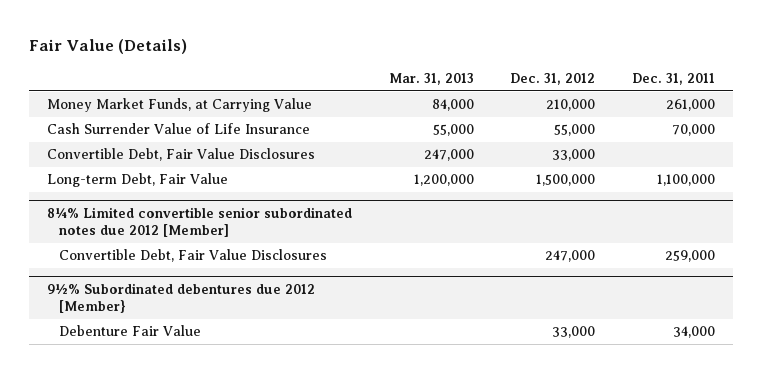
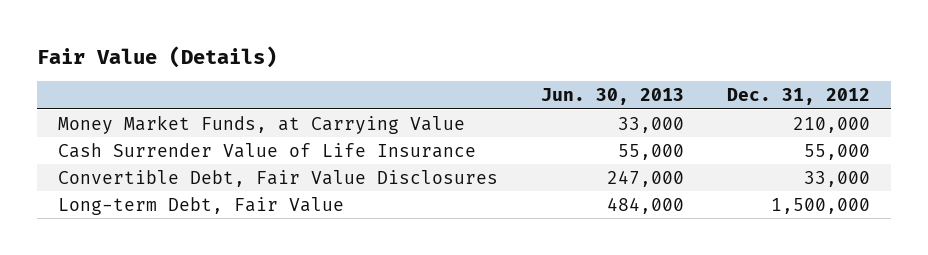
[388,72,474,85] Mar. 31, 2013 -> none
[631,72,715,85] Dec. 31, 2011 -> none
none -> [540,88,684,106] Jun. 30, 2013
[47,206,353,237] 8¼% Limited convertible senior subordinated notes due 2012 [Member] -> none
[58,249,327,263] Convertible Debt, Fair Value Disclosures -> none
[47,282,316,313] 9½% Subordinated debentures due 2012 [Member} -> none
[58,325,201,337] Debenture Fair Value -> none

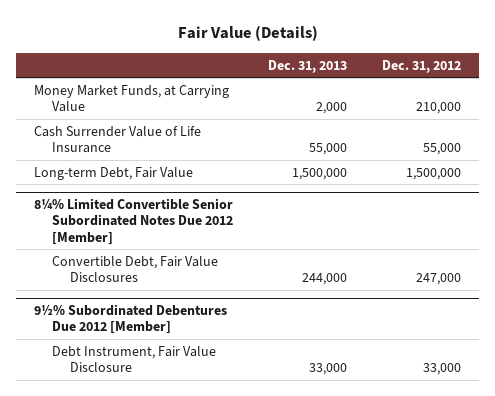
[540,88,684,106] Jun. 30, 2013 -> none
none -> [268,59,348,73] Dec. 31, 2013
[58,169,499,187] Convertible Debt, Fair Value Disclosures -> none
none -> [34,198,234,245] 8¼% Limited Convertible Senior Subordinated Notes Due 2012 [Member]
none -> [51,255,218,283] Convertible Debt, Fair Value Disclosures
none -> [34,304,228,335] 9½% Subordinated Debentures Due 2012 [Member]
none -> [51,345,216,373] Debt Instrument, Fair Value Disclosure

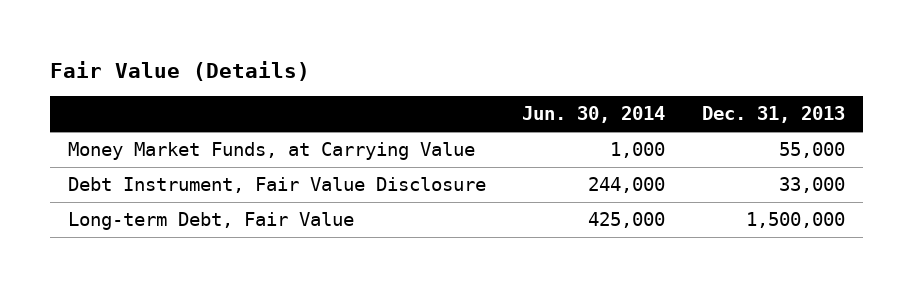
[382,59,462,73] Dec. 31, 2012 -> none
none -> [522,106,666,124] Jun. 30, 2014
[34,125,202,154] Cash Surrender Value of Life Insurance -> none
[34,198,234,245] 8¼% Limited Convertible Senior Subordinated Notes Due 2012 [Member] -> none
[51,255,218,283] Convertible Debt, Fair Value Disclosures -> none
[34,304,228,335] 9½% Subordinated Debentures Due 2012 [Member] -> none
[316,102,348,115] 2,000 -> [778,142,845,159] 55,000
[34,166,194,180] Long-term Debt, Fair Value -> [67,212,354,231] Long-term Debt, Fair Value

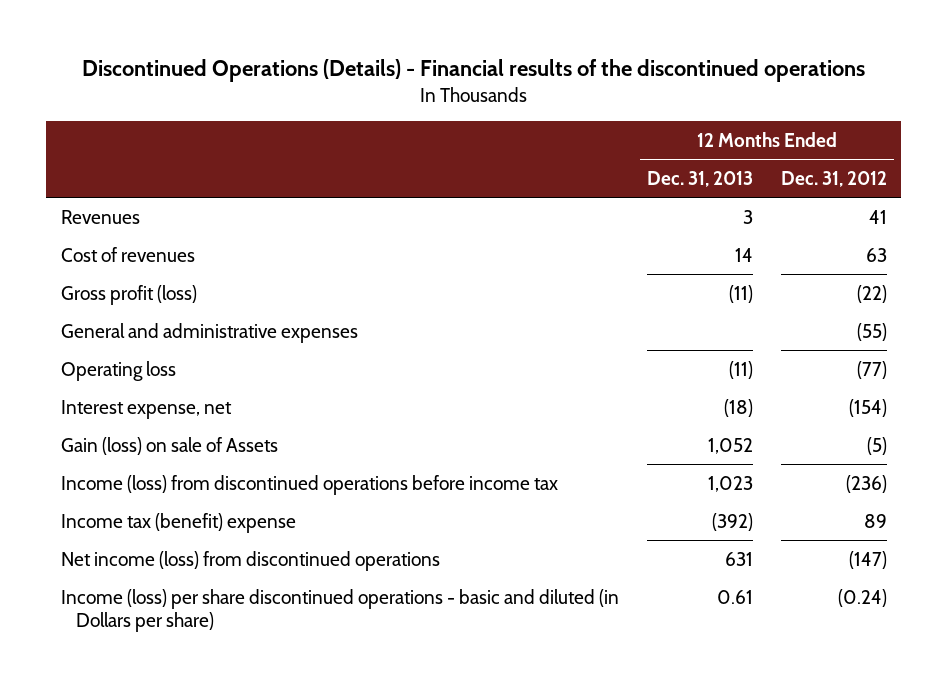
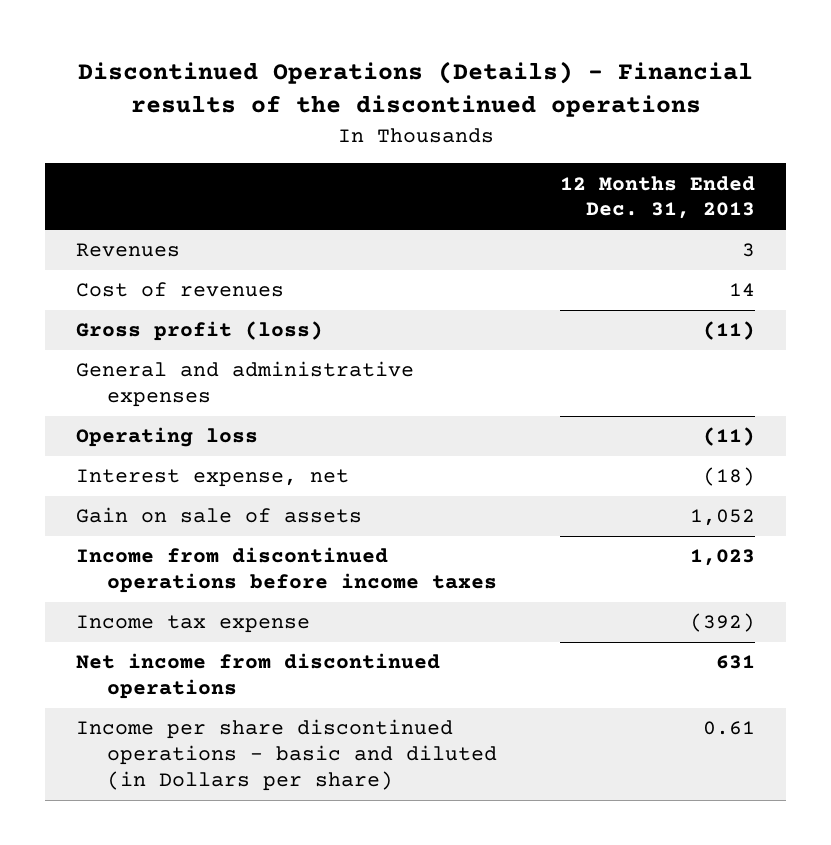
[780,171,887,188] Dec. 31, 2012 -> none
[60,436,278,455] Gain (loss) on sale of Assets -> [76,507,363,524] Gain on sale of assets
[60,474,558,495] Income (loss) from discontinued operations before income tax -> [76,547,498,594] Income from discontinued operations before income taxes
[60,512,296,533] Income tax (benefit) expense -> [76,615,311,634] Income tax expense
[60,550,440,571] Net income (loss) from discontinued operations -> [76,653,441,700] Net income from discontinued operations
[60,588,619,633] Income (loss) per share discontinued operations - basic and diluted (in Dollars per share) -> [76,719,498,791] Income per share discontinued operations - basic and diluted (in Dollars per share)

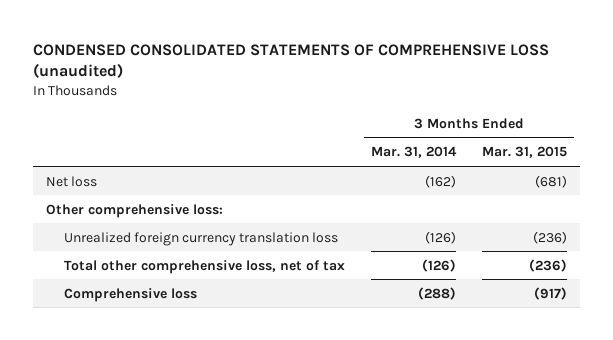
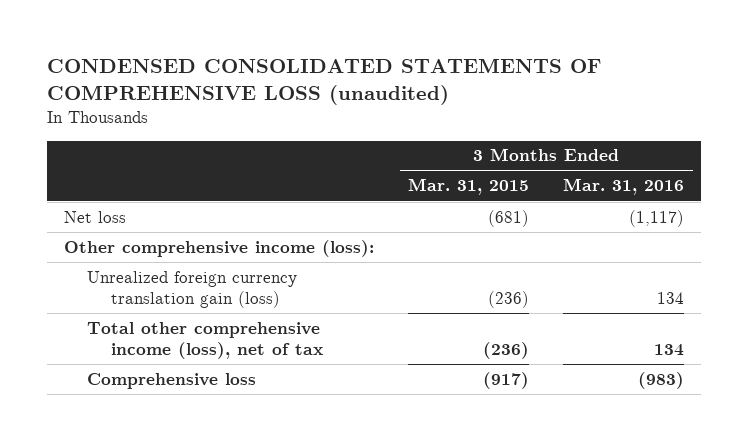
[370,146,457,159] Mar. 31, 2014 -> none
none -> [563,178,685,196] Mar. 31, 2016
[45,203,223,218] Other comprehensive loss: -> [63,239,374,257] Other comprehensive income (loss):
[63,231,338,246] Unrealized foreign currency translation loss -> [87,270,298,309] Unrealized foreign currency translation gain (loss)
[63,259,345,274] Total other comprehensive loss, net of tax -> [87,321,323,360] Total other comprehensive income (loss), net of tax

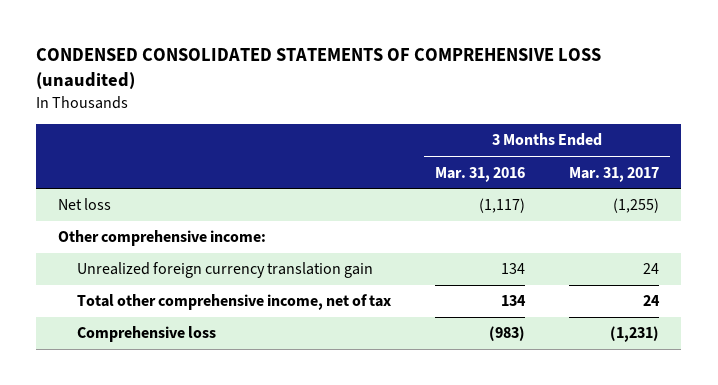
[408,178,530,196] Mar. 31, 2015 -> none
none -> [569,166,660,182] Mar. 31, 2017
[63,239,374,257] Other comprehensive income (loss): -> [58,230,267,247] Other comprehensive income:
[87,270,298,309] Unrealized foreign currency translation gain (loss) -> [77,262,374,279] Unrealized foreign currency translation gain
[87,321,323,360] Total other comprehensive income (loss), net of tax -> [77,294,392,311] Total other comprehensive income, net of tax

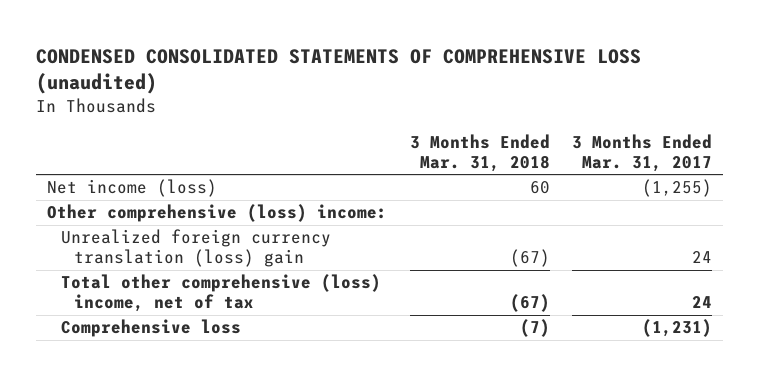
[435,166,526,182] Mar. 31, 2016 -> none
none -> [409,133,550,172] 3 Months Ended Mar. 31, 2018
[58,198,112,211] Net loss -> [47,179,218,198] Net income (loss)
[58,230,267,247] Other comprehensive income: -> [47,204,388,223] Other comprehensive (loss) income:
[77,262,374,279] Unrealized foreign currency translation gain -> [60,229,331,268] Unrealized foreign currency translation (loss) gain
[77,294,392,311] Total other comprehensive income, net of tax -> [60,274,381,313] Total other comprehensive (loss) income, net of tax

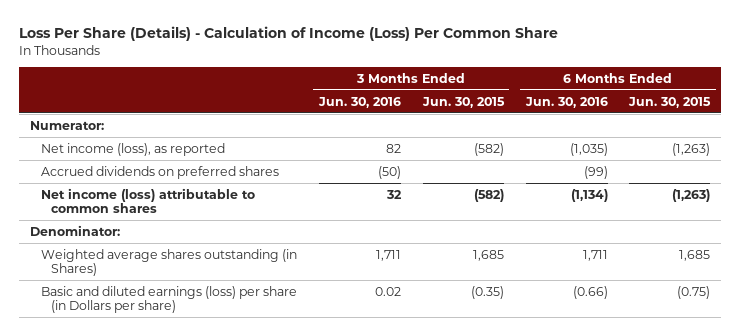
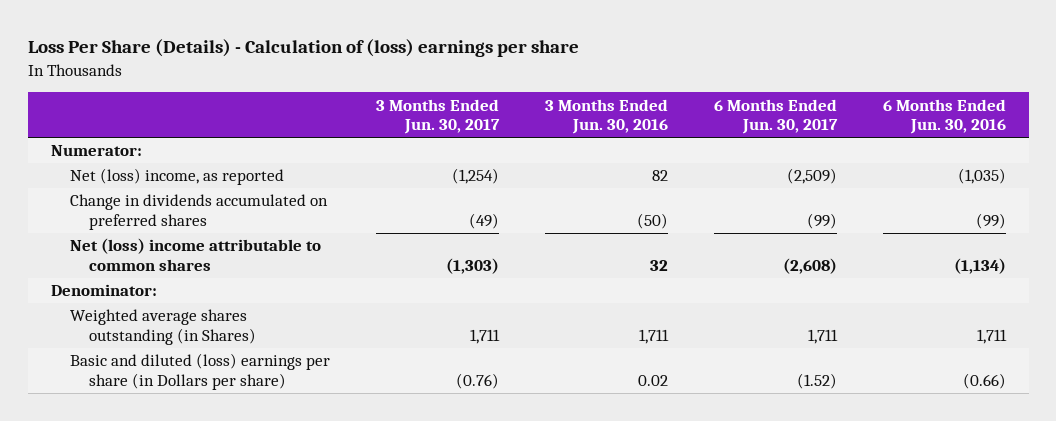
[19,26,559,42] Loss Per Share (Details) - Calculation of Income (Loss) Per Common Share -> [27,39,579,58] Loss Per Share (Details) - Calculation of (loss) earnings per share
[421,96,505,108] Jun. 30, 2015 -> none
[628,96,712,108] Jun. 30, 2015 -> none
none -> [375,98,500,135] 3 Months Ended Jun. 30, 2017
none -> [713,98,838,135] 6 Months Ended Jun. 30, 2017
[40,142,225,156] Net income (loss), as reported -> [69,168,284,186] Net (loss) income, as reported
[40,165,279,179] Accrued dividends on preferred shares -> [69,194,328,230] Change in dividends accumulated on preferred shares
[40,187,255,213] Net income (loss) attributable to common shares -> [69,238,321,271] Net (loss) income attributable to common shares
[40,285,297,313] Basic and diluted earnings (loss) per share (in Dollars per share) -> [69,353,330,390] Basic and diluted (loss) earnings per share (in Dollars per share)

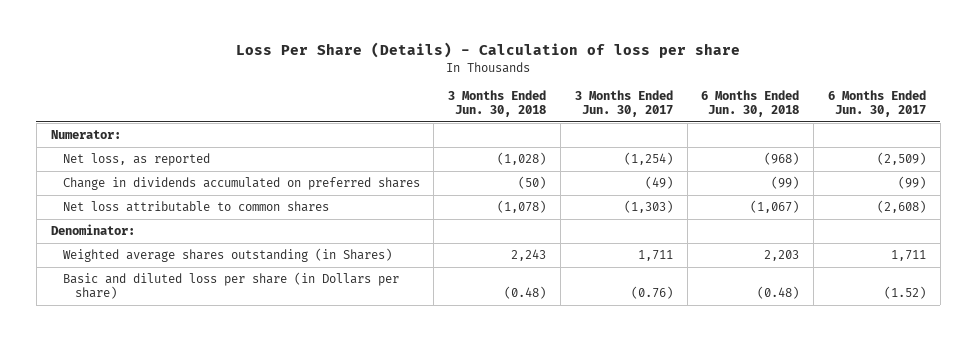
[27,39,579,58] Loss Per Share (Details) - Calculation of (loss) earnings per share -> [236,42,741,59] Loss Per Share (Details) - Calculation of loss per share
[544,98,668,135] 3 Months Ended Jun. 30, 2016 -> none
[882,98,1006,135] 6 Months Ended Jun. 30, 2016 -> none
none -> [448,89,547,118] 3 Months Ended Jun. 30, 2018
none -> [701,89,800,118] 6 Months Ended Jun. 30, 2018
[69,168,284,186] Net (loss) income, as reported -> [62,153,210,167] Net loss, as reported
[69,238,321,271] Net (loss) income attributable to common shares -> [62,201,329,213] Net loss attributable to common shares
[69,353,330,390] Basic and diluted (loss) earnings per share (in Dollars per share) -> [62,272,399,300] Basic and diluted loss per share (in Dollars per share)

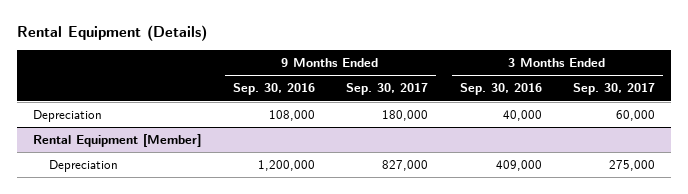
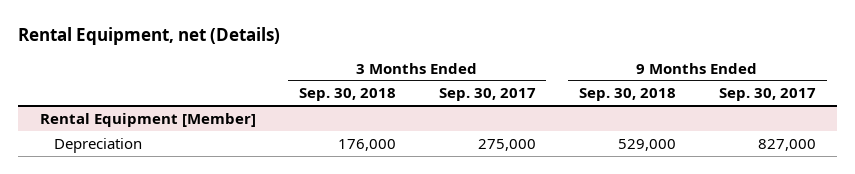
[17,25,208,42] Rental Equipment (Details) -> [18,27,281,46] Rental Equipment, net (Details)
[232,83,315,96] Sep. 30, 2016 -> none
[459,83,542,96] Sep. 30, 2016 -> none
none -> [298,88,396,102] Sep. 30, 2018
none -> [578,88,676,102] Sep. 30, 2018
[33,110,103,123] Depreciation -> none

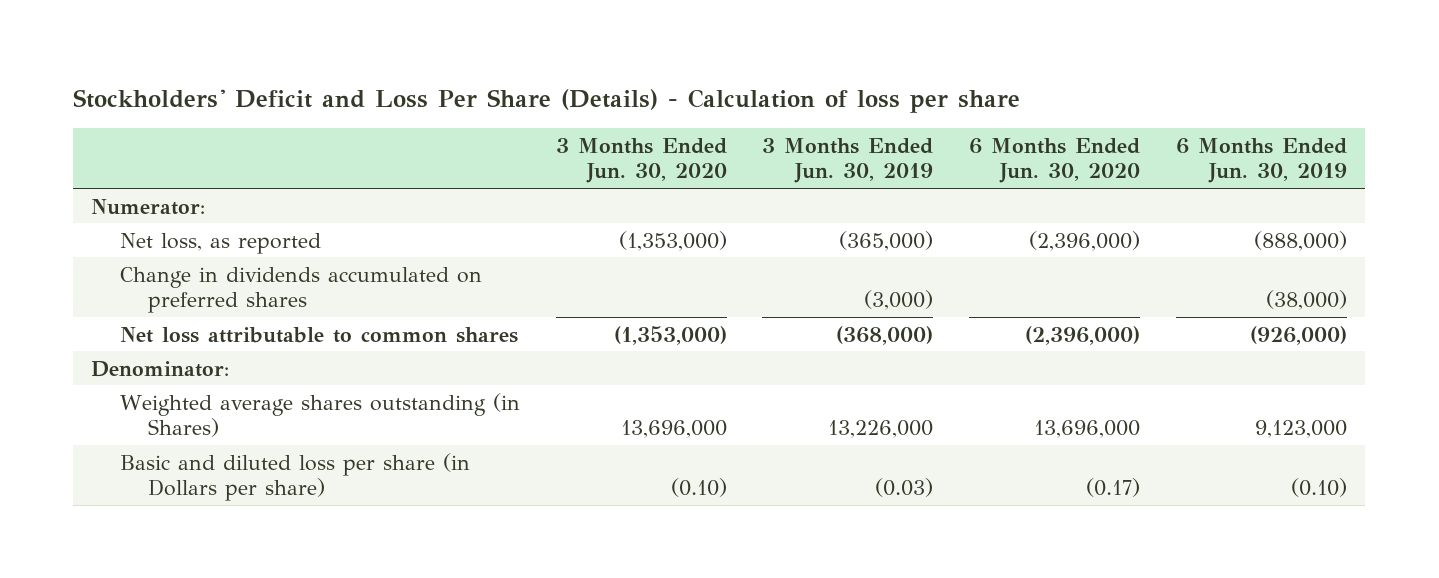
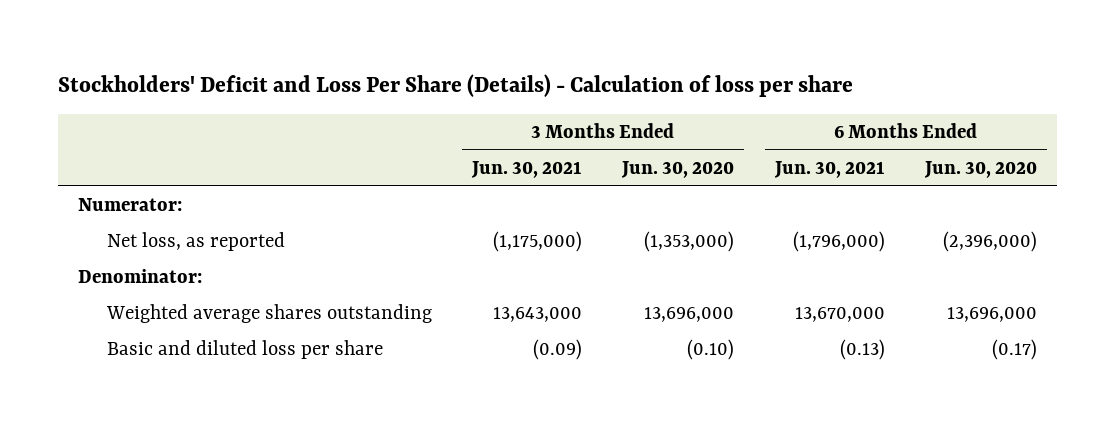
[762,137,934,184] 3 Months Ended Jun. 30, 2019 -> none
[1176,137,1348,184] 6 Months Ended Jun. 30, 2019 -> none
none -> [470,161,582,179] Jun. 30, 2021
none -> [773,161,885,179] Jun. 30, 2021
[119,266,482,314] Change in dividends accumulated on preferred shares -> none
[119,326,518,343] Net loss attributable to common shares -> none
[119,392,520,438] Weighted average shares outstanding (in Shares) -> [105,304,432,324] Weighted average shares outstanding
[119,452,470,502] Basic and diluted loss per share (in Dollars per share) -> [106,340,383,360] Basic and diluted loss per share

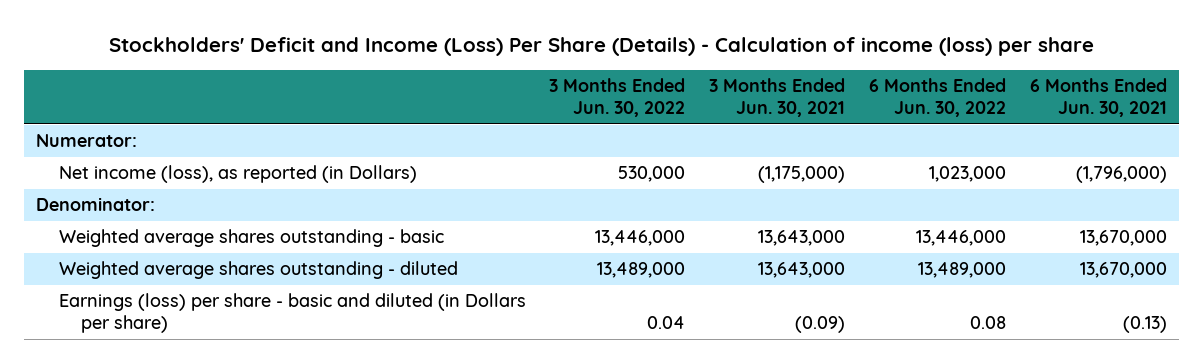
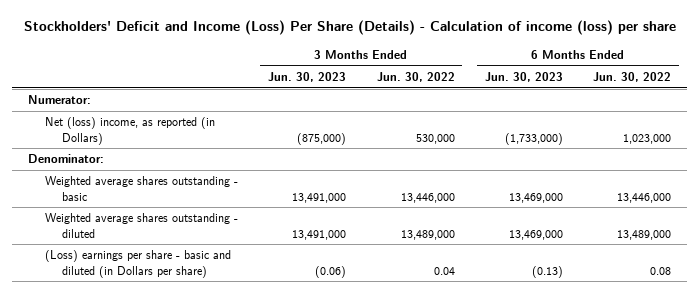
[709,78,846,117] 3 Months Ended Jun. 30, 2021 -> none
[1029,78,1167,117] 6 Months Ended Jun. 30, 2021 -> none
none -> [268,71,347,82] Jun. 30, 2023
none -> [484,71,563,82] Jun. 30, 2023
[58,165,417,184] Net income (loss), as reported (in Dollars) -> [44,117,215,145] Net (loss) income, as reported (in Dollars)
[58,293,526,334] Earnings (loss) per share - basic and diluted (in Dollars per share) -> [44,250,231,278] (Loss) earnings per share - basic and diluted (in Dollars per share)

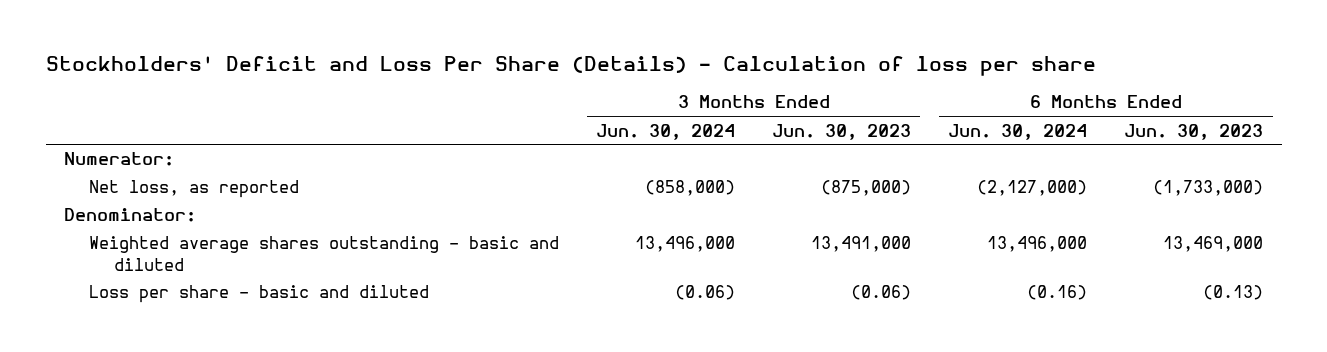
[23,20,676,36] Stockholders' Deficit and Income (Loss) Per Share (Details) - Calculation of income (loss) per share -> [45,56,1096,77] Stockholders' Deficit and Loss Per Share (Details) - Calculation of loss per share
[376,71,455,82] Jun. 30, 2022 -> none
[593,71,672,82] Jun. 30, 2022 -> none
none -> [596,123,736,140] Jun. 30, 2024
none -> [948,123,1088,140] Jun. 30, 2024
[44,117,215,145] Net (loss) income, as reported (in Dollars) -> [89,180,300,199] Net loss, as reported
[44,176,238,201] Weighted average shares outstanding - basic -> none
[44,213,238,238] Weighted average shares outstanding - diluted -> [89,236,560,271] Weighted average shares outstanding - basic and diluted
[44,250,231,278] (Loss) earnings per share - basic and diluted (in Dollars per share) -> [89,285,430,304] Loss per share - basic and diluted

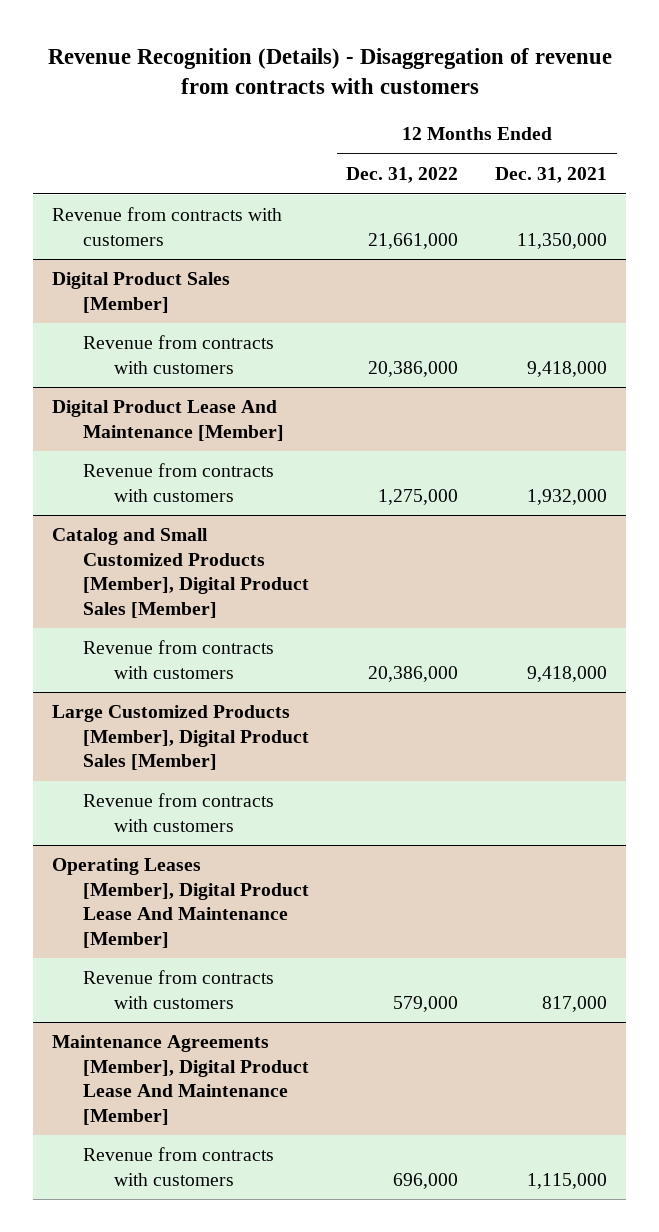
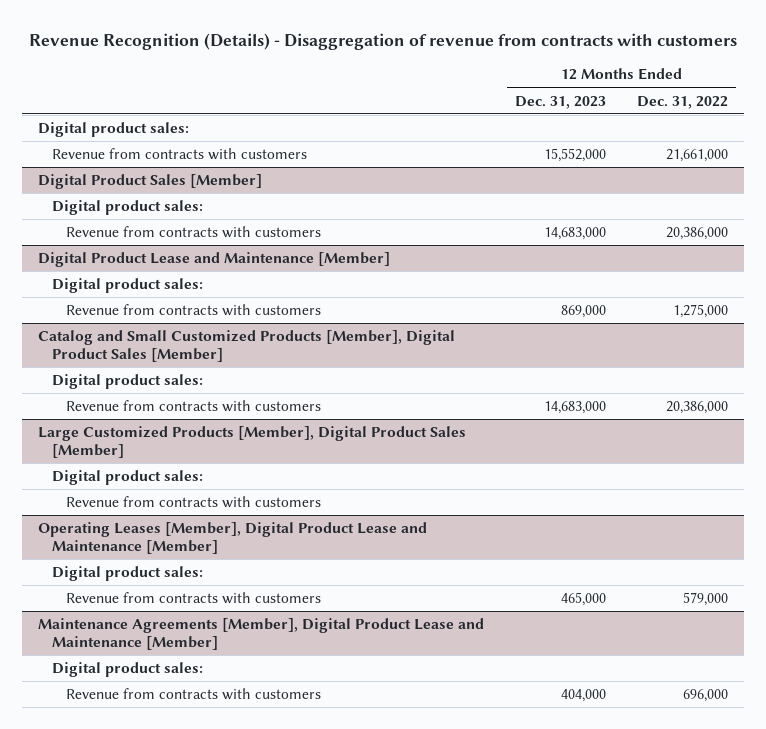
[495,167,608,184] Dec. 31, 2021 -> none
none -> [514,95,606,109] Dec. 31, 2023
none -> [37,122,189,138] Digital product sales:
none -> [51,200,203,216] Digital product sales:
[51,400,284,441] Digital Product Lease And Maintenance [Member] -> [37,252,390,268] Digital Product Lease and Maintenance [Member]
none -> [51,278,203,294] Digital product sales:
none -> [51,374,203,390] Digital product sales:
none -> [51,470,203,486] Digital product sales:
[51,858,309,948] Operating Leases [Member], Digital Product Lease And Maintenance [Member] -> [37,522,427,555] Operating Leases [Member], Digital Product Lease and Maintenance [Member]
none -> [51,566,203,582] Digital product sales:
[51,1035,309,1125] Maintenance Agreements [Member], Digital Product Lease And Maintenance [Member] -> [37,618,484,651] Maintenance Agreements [Member], Digital Product Lease and Maintenance [Member]
none -> [51,662,203,678] Digital product sales:

